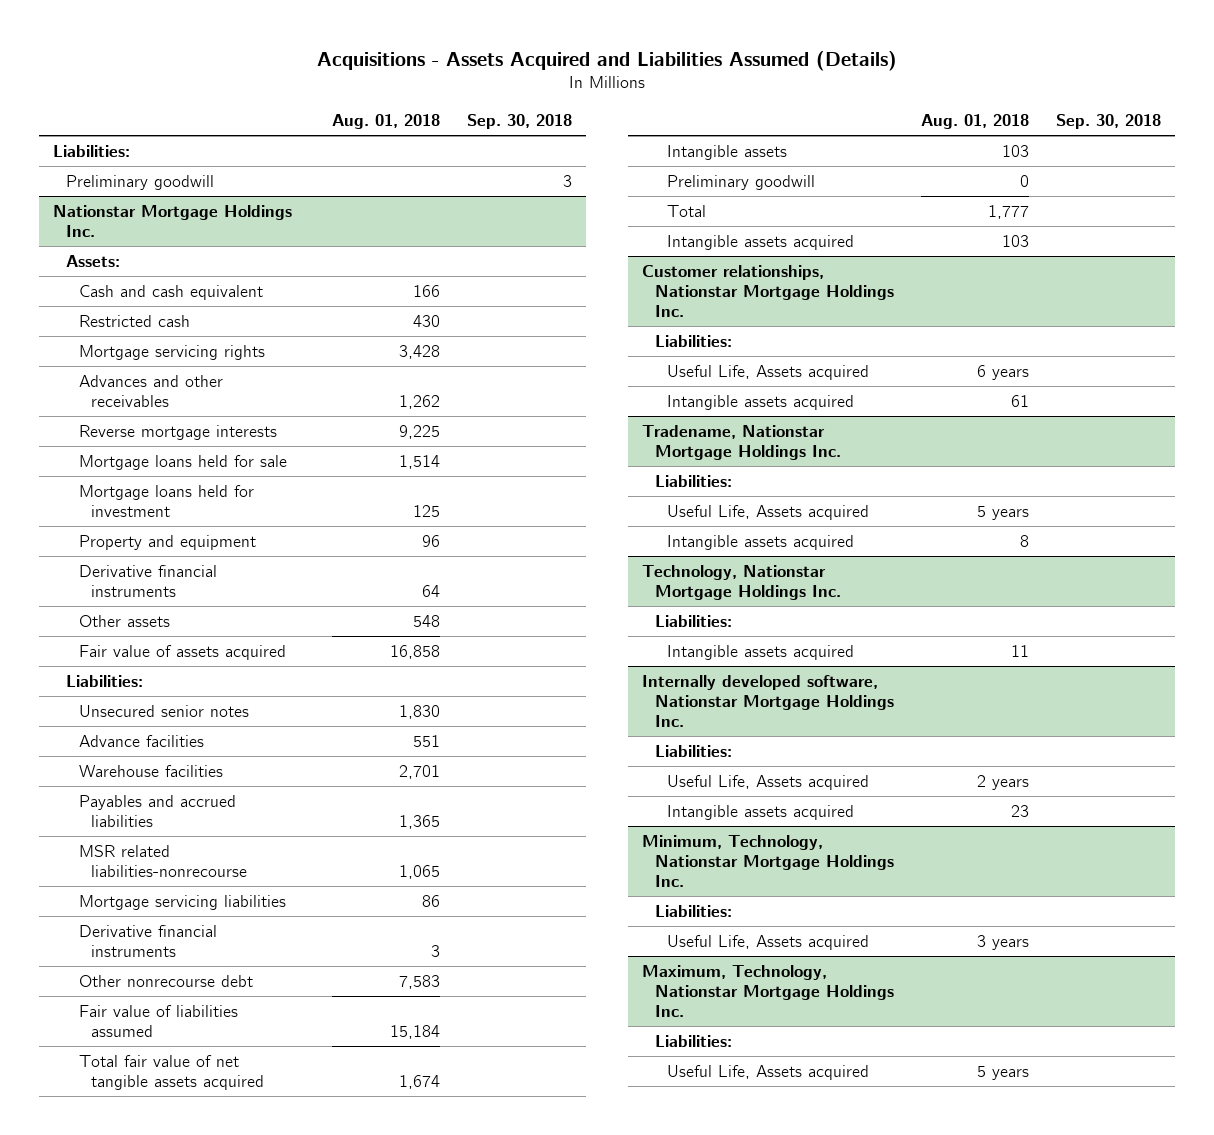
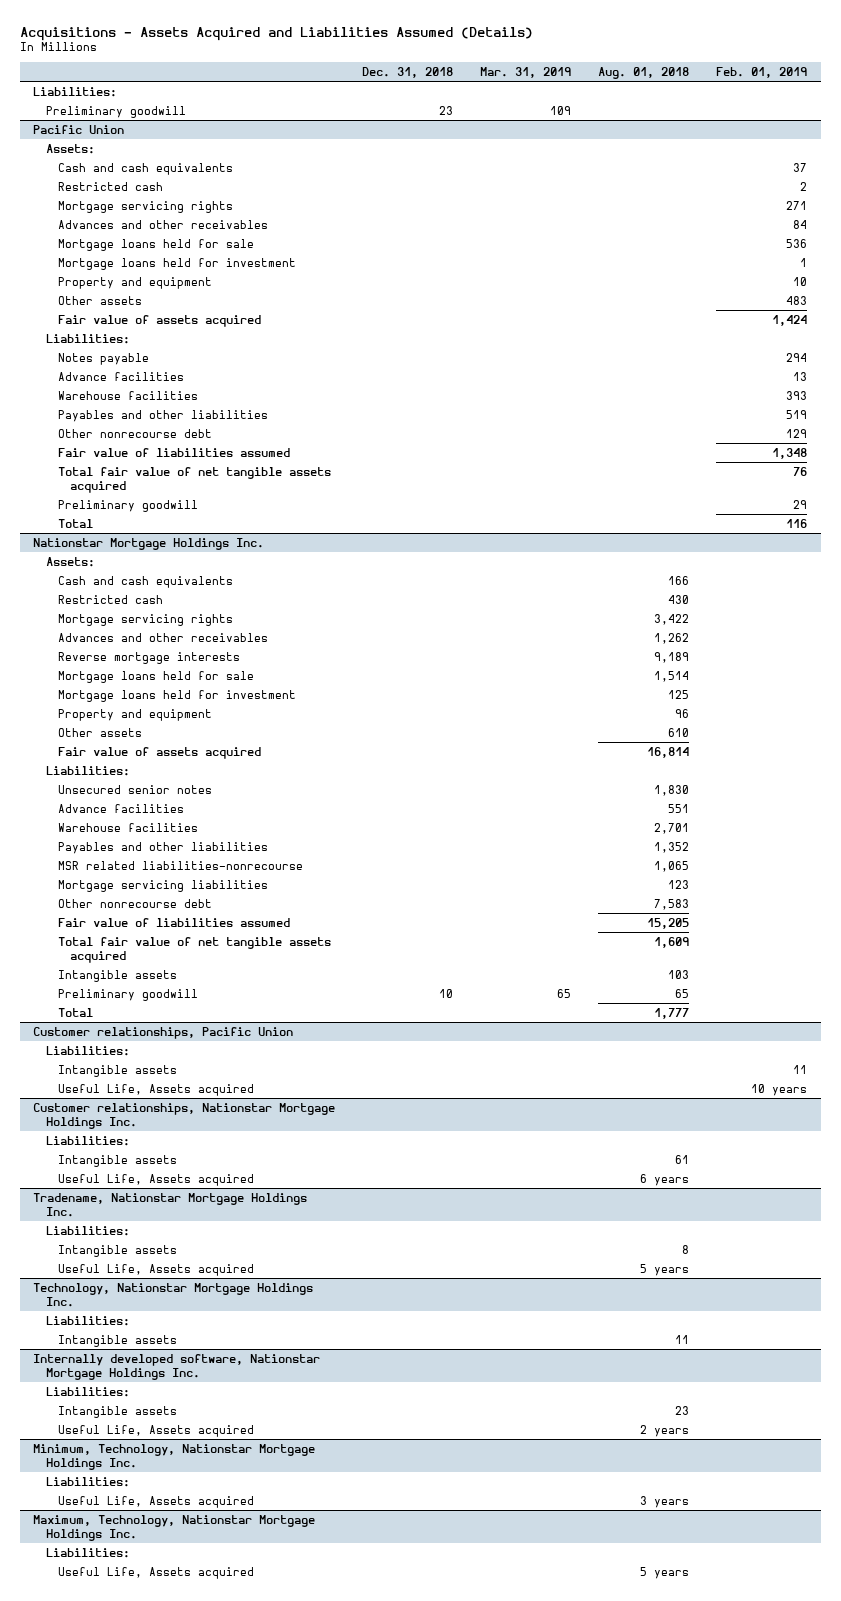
[467,114,573,130] Sep. 30, 2018 -> none
none -> [362,66,454,78] Dec. 31, 2018
none -> [480,66,572,78] Mar. 31, 2019
none -> [716,66,808,78] Feb. 01, 2019
none -> [33,124,125,134] Pacific Union
none -> [45,143,95,154] Assets:
none -> [57,162,233,175] Cash and cash equivalents
none -> [57,181,163,191] Restricted cash
none -> [57,200,233,213] Mortgage servicing rights
none -> [57,219,268,229] Advances and other receivables
none -> [57,238,254,251] Mortgage loans held for sale
none -> [57,257,296,270] Mortgage loans held for investment
none -> [57,276,212,289] Property and equipment
none -> [57,295,142,305] Other assets
none -> [57,314,261,327] Fair value of assets acquired
none -> [45,333,130,344] Liabilities:
none -> [57,352,149,365] Notes payable
none -> [57,371,184,381] Advance facilities
none -> [57,390,198,400] Warehouse facilities
none -> [57,409,268,422] Payables and other liabilities
none -> [57,428,212,438] Other nonrecourse debt
none -> [57,447,290,457] Fair value of liabilities assumed
none -> [57,466,331,493] Total fair value of net tangible assets acquired
none -> [57,499,198,512] Preliminary goodwill
none -> [57,518,93,528] Total
[78,284,263,300] Cash and cash equivalent -> [57,575,233,588] Cash and cash equivalents
[399,344,441,359] 3,428 -> [654,613,690,625] 3,422
[399,424,441,439] 9,225 -> [654,651,690,663] 9,189
[78,564,217,597] Derivative financial instruments -> none
[413,614,441,627] 548 -> [668,727,690,737] 610
[390,644,441,659] 16,858 -> [647,746,690,758] 16,814
[78,794,236,827] Payables and accrued liabilities -> [57,841,268,854] Payables and other liabilities
[399,814,441,829] 1,365 -> [654,841,690,853] 1,352
[78,924,217,957] Derivative financial instruments -> none
[422,894,441,907] 86 -> [668,879,690,889] 123
[390,1024,441,1039] 15,184 -> [647,917,690,929] 15,205
[399,1074,441,1089] 1,674 -> [654,936,690,948] 1,609
[1019,174,1029,187] 0 -> [675,988,690,998] 65
[667,234,855,250] Intangible assets acquired -> none
none -> [33,1026,294,1039] Customer relationships, Pacific Union
none -> [45,1045,130,1056] Liabilities:
none -> [57,1064,177,1077] Intangible assets
none -> [57,1083,254,1096] Useful Life, Assets acquired
none -> [57,1154,177,1167] Intangible assets
[667,394,855,410] Intangible assets acquired -> none
none -> [57,1244,177,1257] Intangible assets
[667,534,855,550] Intangible assets acquired -> none
[667,644,855,660] Intangible assets acquired -> [57,1334,177,1347] Intangible assets
none -> [57,1405,177,1418] Intangible assets
[667,804,855,820] Intangible assets acquired -> none

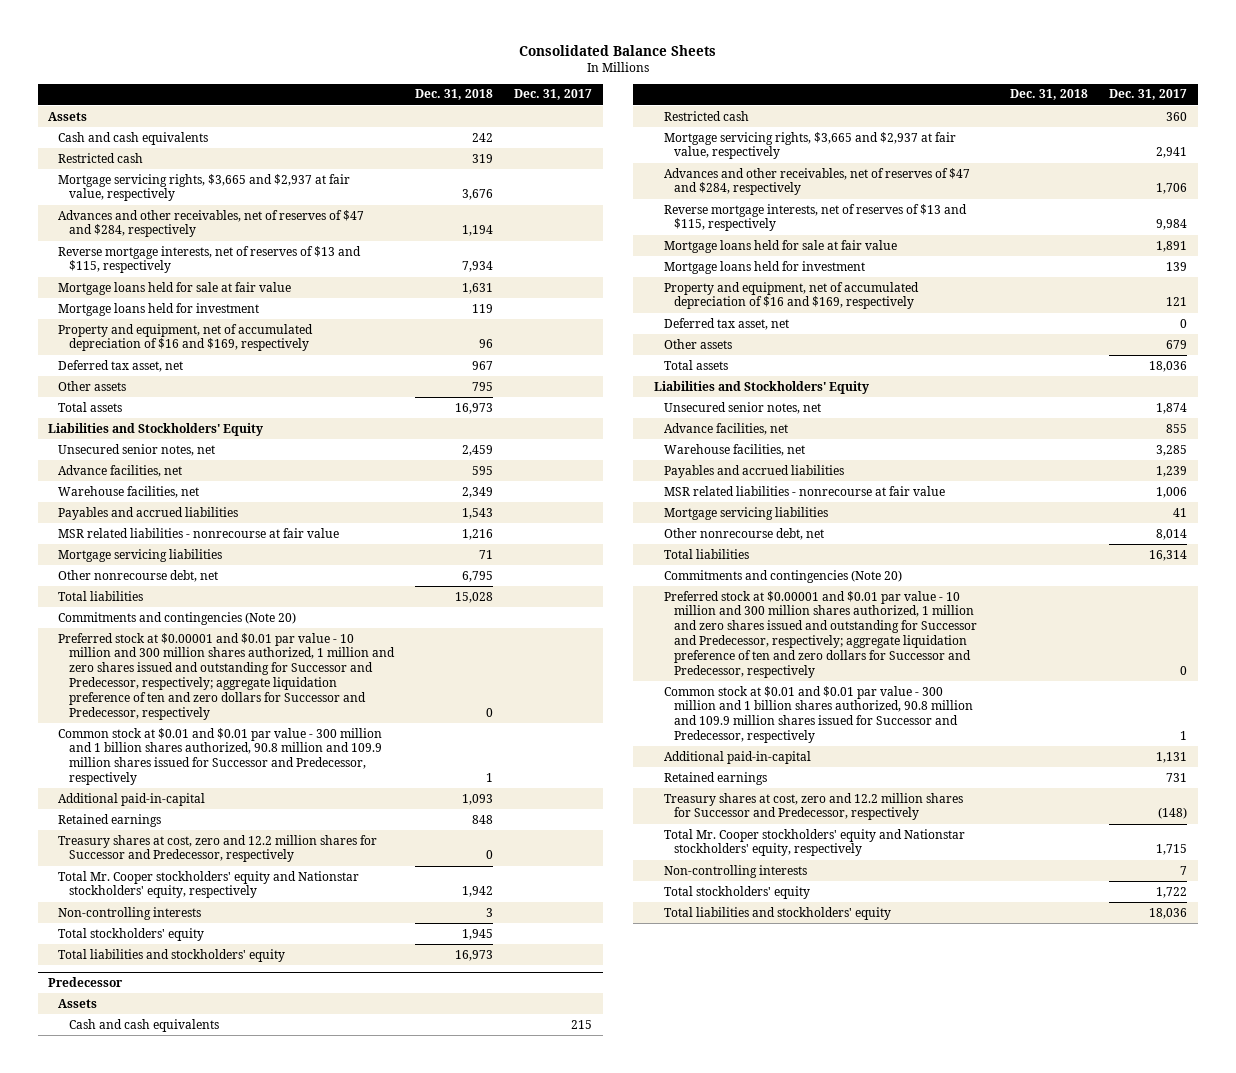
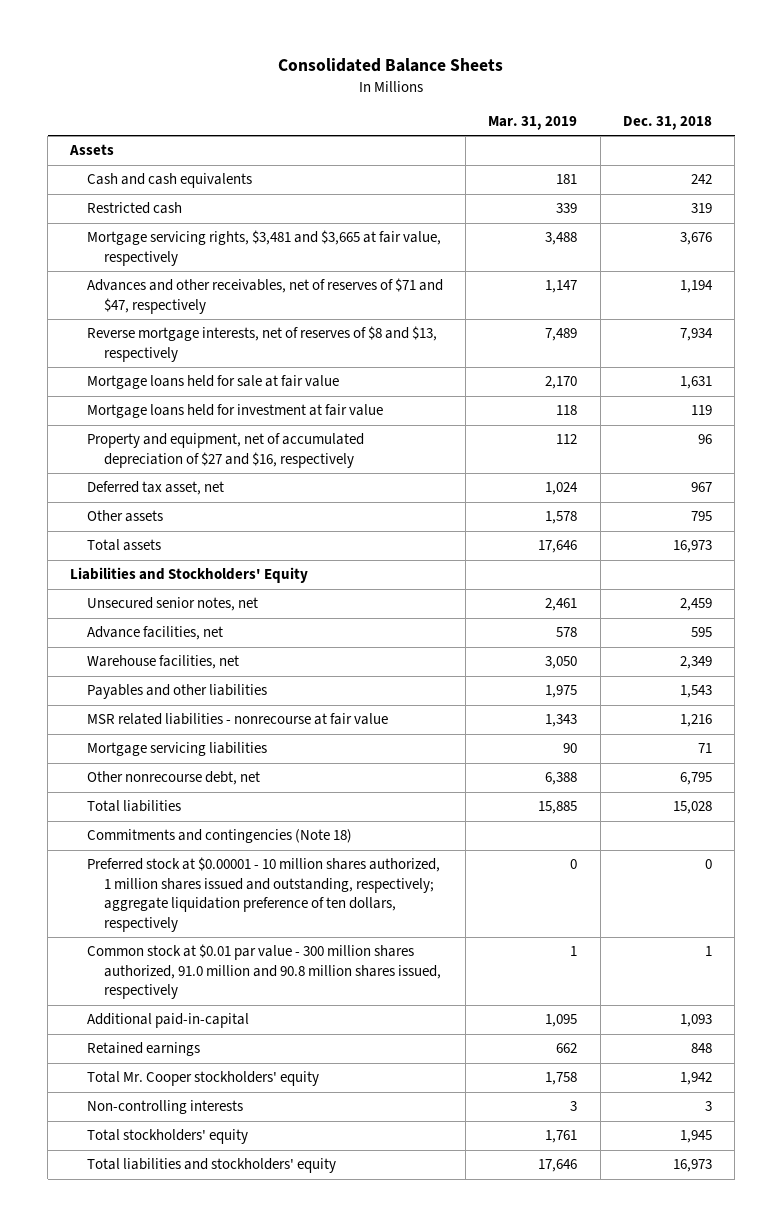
[514,89,593,101] Dec. 31, 2017 -> none
none -> [488,116,578,131] Mar. 31, 2019
[58,173,351,202] Mortgage servicing rights, $3,665 and $2,937 at fair value, respectively -> [87,230,442,266] Mortgage servicing rights, $3,481 and $3,665 at fair value, respectively
[58,209,365,238] Advances and other receivables, net of reserves of $47 and $284, respectively -> [87,278,444,314] Advances and other receivables, net of reserves of $71 and $47, respectively
[58,245,362,274] Reverse mortgage interests, net of reserves of $13 and $115, respectively -> [87,326,438,362] Reverse mortgage interests, net of reserves of $8 and $13, respectively
[58,302,260,316] Mortgage loans held for investment -> [87,404,384,419] Mortgage loans held for investment at fair value
[58,323,314,352] Property and equipment, net of accumulated depreciation of $16 and $169, respectively -> [87,433,365,468] Property and equipment, net of accumulated depreciation of $27 and $16, respectively
[58,506,239,520] Payables and accrued liabilities -> [87,684,268,700] Payables and other liabilities
[58,611,297,625] Commitments and contingencies (Note 20) -> [87,829,353,844] Commitments and contingencies (Note 18)
[58,632,395,720] Preferred stock at $0.00001 and $0.01 par value - 10 million and 300 million shares authorized, 1 million and zero shares issued and outstanding for Successor and Predecessor, respectively; aggregate liquidation preference of ten and zero dollars for Successor and Predecessor, respectively -> [87,857,441,932] Preferred stock at $0.00001 - 10 million shares authorized, 1 million shares issued and outstanding, respectively; aggregate liquidation preference of ten dollars, respectively
[58,727,383,786] Common stock at $0.01 and $0.01 par value - 300 million and 1 billion shares authorized, 90.8 million and 109.9 million shares issued for Successor and Predecessor, respectively -> [87,944,442,1000] Common stock at $0.01 par value - 300 million shares authorized, 91.0 million and 90.8 million shares issued, respectively
[58,834,378,863] Treasury shares at cost, zero and 12.2 million shares for Successor and Predecessor, respectively -> none
[58,870,360,899] Total Mr. Cooper stockholders' equity and Nationstar stockholders' equity, respectively -> [87,1071,320,1087] Total Mr. Cooper stockholders' equity
[48,977,124,988] Predecessor -> none
[58,998,98,1008] Assets -> none
[68,1018,219,1032] Cash and cash equivalents -> none
[663,110,749,121] Restricted cash -> none
[663,131,956,160] Mortgage servicing rights, $3,665 and $2,937 at fair value, respectively -> none
[663,167,970,196] Advances and other receivables, net of reserves of $47 and $284, respectively -> none
[663,203,967,232] Reverse mortgage interests, net of reserves of $13 and $115, respectively -> none
[663,239,897,253] Mortgage loans held for sale at fair value -> none
[663,260,865,274] Mortgage loans held for investment -> none
[663,281,919,310] Property and equipment, net of accumulated depreciation of $16 and $169, respectively -> none
[663,317,789,330] Deferred tax asset, net -> none
[663,338,732,349] Other assets -> none
[663,359,728,370] Total assets -> none
[653,380,869,394] Liabilities and Stockholders' Equity -> none
[663,401,821,414] Unsecured senior notes, net -> none
[663,422,788,435] Advance facilities, net -> none
[663,443,805,456] Warehouse facilities, net -> none
[663,464,844,478] Payables and accrued liabilities -> none
[663,485,945,496] MSR related liabilities - nonrecourse at fair value -> none
[663,506,828,520] Mortgage servicing liabilities -> none
[663,527,824,540] Other nonrecourse debt, net -> none
[663,548,749,559] Total liabilities -> none
[663,569,902,583] Commitments and contingencies (Note 20) -> none
[663,590,978,678] Preferred stock at $0.00001 and $0.01 par value - 10 million and 300 million shares authorized, 1 million and zero shares issued and outstanding for Successor and Predecessor, respectively; aggregate liquidation preference of ten and zero dollars for Successor and Predecessor, respectively -> none
[663,685,974,744] Common stock at $0.01 and $0.01 par value - 300 million and 1 billion shares authorized, 90.8 million and 109.9 million shares issued for Successor and Predecessor, respectively -> none
[663,750,811,764] Additional paid-in-capital -> none
[663,771,767,785] Retained earnings -> none
[663,792,963,821] Treasury shares at cost, zero and 12.2 million shares for Successor and Predecessor, respectively -> none
[663,828,965,857] Total Mr. Cooper stockholders' equity and Nationstar stockholders' equity, respectively -> none
[663,864,807,878] Non-controlling interests -> none
[663,885,810,899] Total stockholders' equity -> none
[663,906,891,920] Total liabilities and stockholders' equity -> none

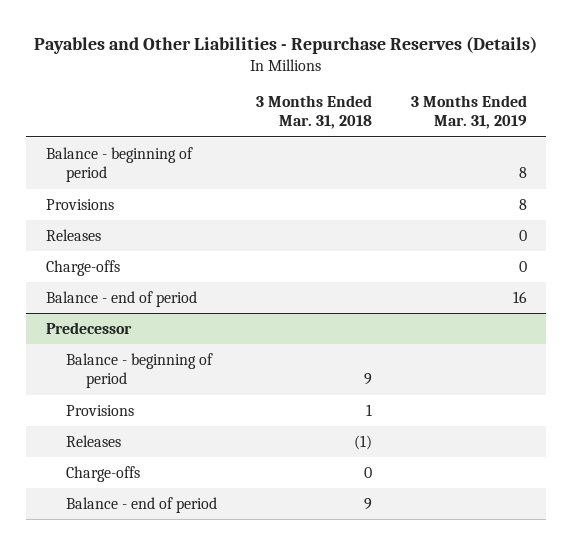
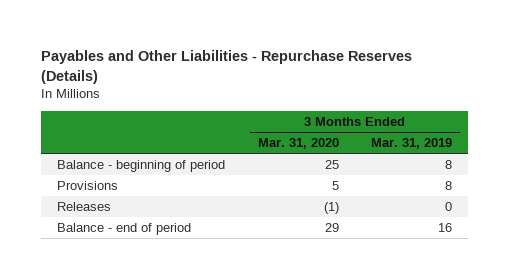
[255,95,372,130] 3 Months Ended Mar. 31, 2018 -> none
none -> [257,138,339,150] Mar. 31, 2020
[45,259,120,276] Charge-offs -> none
[45,321,132,334] Predecessor -> none
[65,352,213,389] Balance - beginning of period -> none
[65,404,134,416] Provisions -> none
[65,434,121,447] Releases -> none
[65,465,140,482] Charge-offs -> none
[65,496,217,513] Balance - end of period -> none

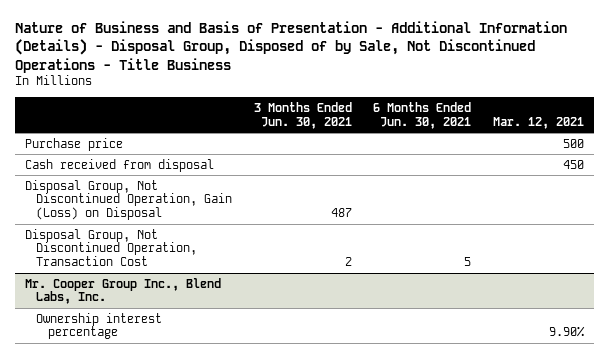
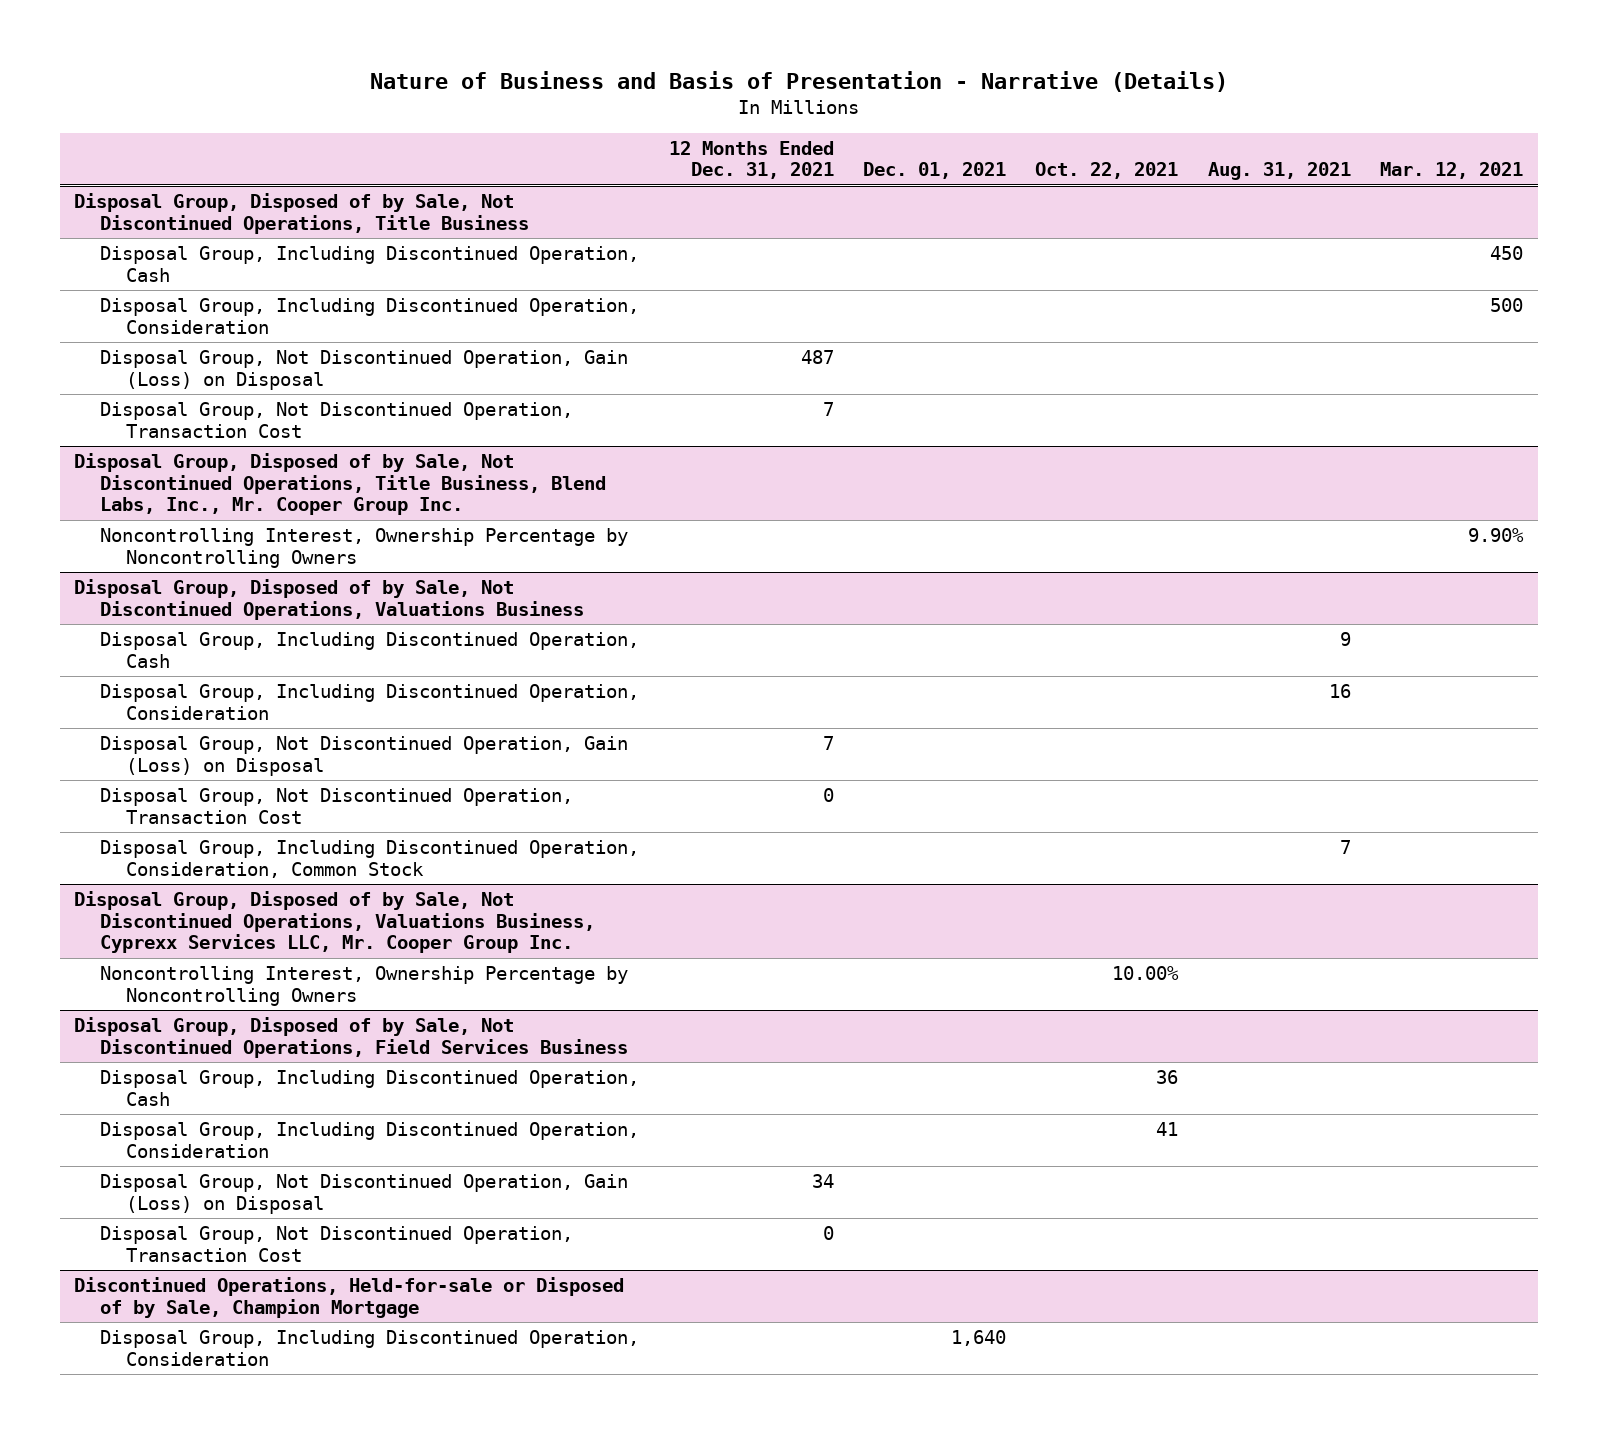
[14,20,567,73] Nature of Business and Basis of Presentation - Additional Information (Details) - Disposal Group, Disposed of by Sale, Not Discontinued Operations - Title Business -> [369,70,1228,92] Nature of Business and Basis of Presentation - Narrative (Details)
[253,102,352,129] 3 Months Ended Jun. 30, 2021 -> none
[373,102,472,129] 6 Months Ended Jun. 30, 2021 -> none
none -> [668,140,834,180] 12 Months Ended Dec. 31, 2021
none -> [863,162,1007,180] Dec. 01, 2021
none -> [1035,162,1179,180] Oct. 22, 2021
none -> [1207,162,1351,181] Aug. 31, 2021
[25,137,124,151] Purchase price -> none
[25,158,215,172] Cash received from disposal -> none
[25,179,233,221] Disposal Group, Not Discontinued Operation, Gain (Loss) on Disposal -> none
[25,228,198,267] Disposal Group, Not Discontinued Operation, Transaction Cost -> none
none -> [74,193,530,234] Disposal Group, Disposed of by Sale, Not Discontinued Operations, Title Business
none -> [100,246,640,282] Disposal Group, Including Discontinued Operation, Cash
none -> [100,298,640,334] Disposal Group, Including Discontinued Operation, Consideration
none -> [100,350,629,390] Disposal Group, Not Discontinued Operation, Gain (Loss) on Disposal
none -> [100,402,574,438] Disposal Group, Not Discontinued Operation, Transaction Cost
[25,277,222,305] Mr. Cooper Group Inc., Blend Labs, Inc. -> [74,453,607,516] Disposal Group, Disposed of by Sale, Not Discontinued Operations, Title Business, Blend Labs, Inc., Mr. Cooper Group Inc.
[36,312,163,340] Ownership interest percentage -> [100,528,629,568] Noncontrolling Interest, Ownership Percentage by Noncontrolling Owners
none -> [74,579,585,620] Disposal Group, Disposed of by Sale, Not Discontinued Operations, Valuations Business
none -> [100,632,640,668] Disposal Group, Including Discontinued Operation, Cash
none -> [100,684,640,720] Disposal Group, Including Discontinued Operation, Consideration
none -> [100,736,629,776] Disposal Group, Not Discontinued Operation, Gain (Loss) on Disposal
none -> [100,788,574,824] Disposal Group, Not Discontinued Operation, Transaction Cost
none -> [100,840,640,878] Disposal Group, Including Discontinued Operation, Consideration, Common Stock
none -> [74,891,596,954] Disposal Group, Disposed of by Sale, Not Discontinued Operations, Valuations Business, Cyprexx Services LLC, Mr. Cooper Group Inc.
none -> [100,966,629,1006] Noncontrolling Interest, Ownership Percentage by Noncontrolling Owners
none -> [74,1017,629,1058] Disposal Group, Disposed of by Sale, Not Discontinued Operations, Field Services Business
none -> [100,1070,640,1106] Disposal Group, Including Discontinued Operation, Cash
none -> [100,1122,640,1158] Disposal Group, Including Discontinued Operation, Consideration
none -> [100,1174,629,1214] Disposal Group, Not Discontinued Operation, Gain (Loss) on Disposal
none -> [100,1226,574,1262] Disposal Group, Not Discontinued Operation, Transaction Cost
none -> [74,1277,625,1318] Discontinued Operations, Held-for-sale or Disposed of by Sale, Champion Mortgage
none -> [100,1330,640,1366] Disposal Group, Including Discontinued Operation, Consideration

